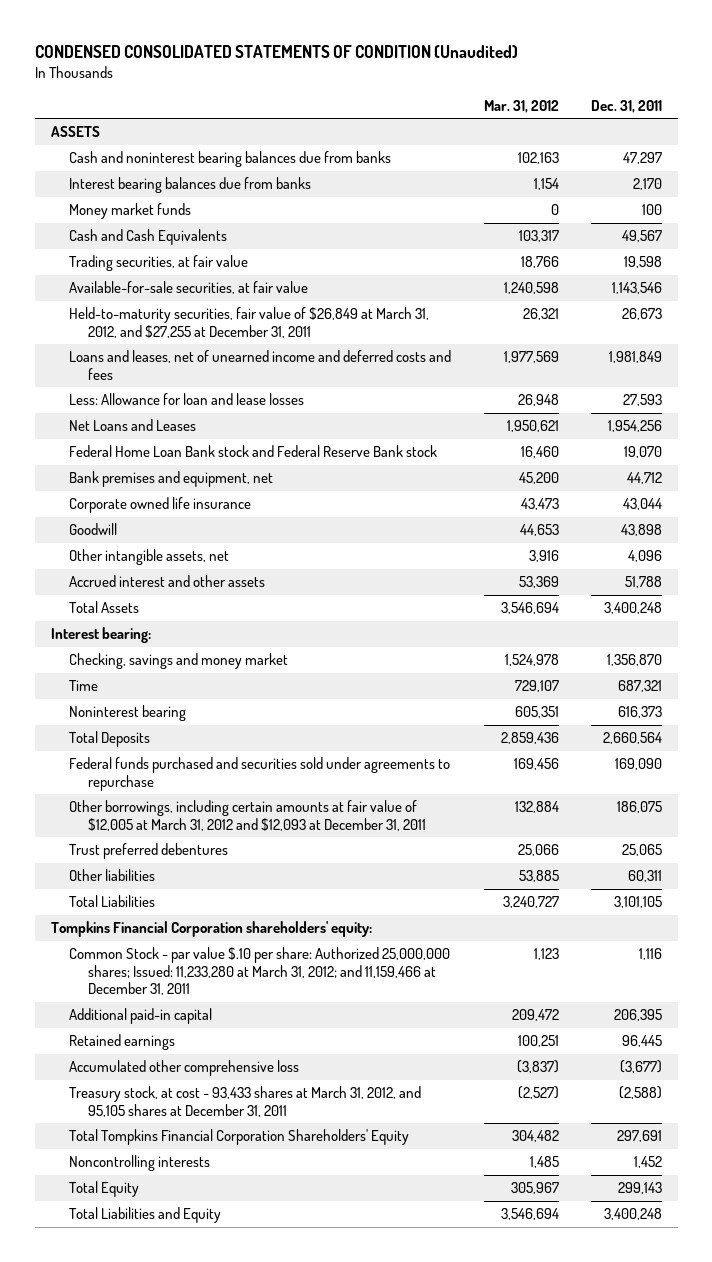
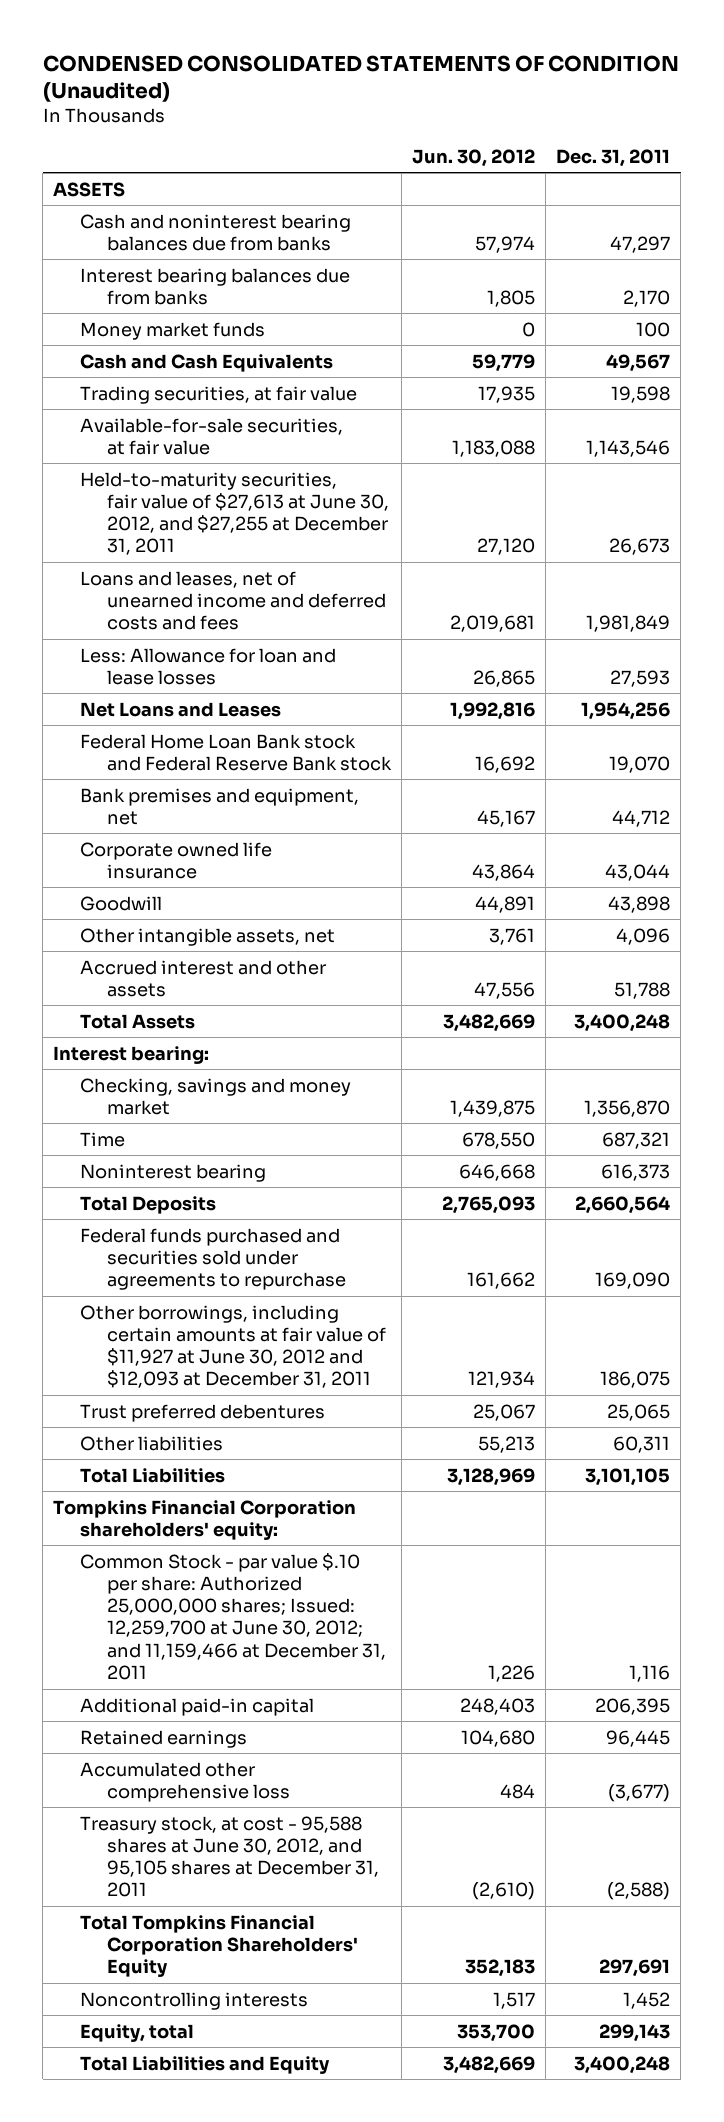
[483,99,559,113] Mar. 31, 2012 -> none
none -> [412,148,536,167] Jun. 30, 2012
[69,307,430,338] Held-to-maturity securities, fair value of $26,849 at March 31, 2012, and $27,255 at December 31, 2011 -> [80,471,390,556] Held-to-maturity securities, fair value of $27,613 at June 30, 2012, and $27,255 at December 31, 2011
[69,800,427,831] Other borrowings, including certain amounts at fair value of $12,005 at March 31, 2012 and $12,093 at December 31, 2011 -> [80,1304,387,1389] Other borrowings, including certain amounts at fair value of $11,927 at June 30, 2012 and $12,093 at December 31, 2011
[69,947,451,996] Common Stock - par value $.10 per share: Authorized 25,000,000 shares; Issued: 11,233,280 at March 31, 2012; and 11,159,466 at December 31, 2011 -> [80,1552,387,1681] Common Stock - par value $.10 per share: Authorized 25,000,000 shares; Issued: 12,259,700 at June 30, 2012; and 11,159,466 at December 31, 2011
[69,1086,422,1117] Treasury stock, at cost - 93,433 shares at March 31, 2012, and 95,105 shares at December 31, 2011 -> [80,1815,380,1898] Treasury stock, at cost - 95,588 shares at June 30, 2012, and 95,105 shares at December 31, 2011
[69,1181,140,1198] Total Equity -> [80,2023,195,2042] Equity, total

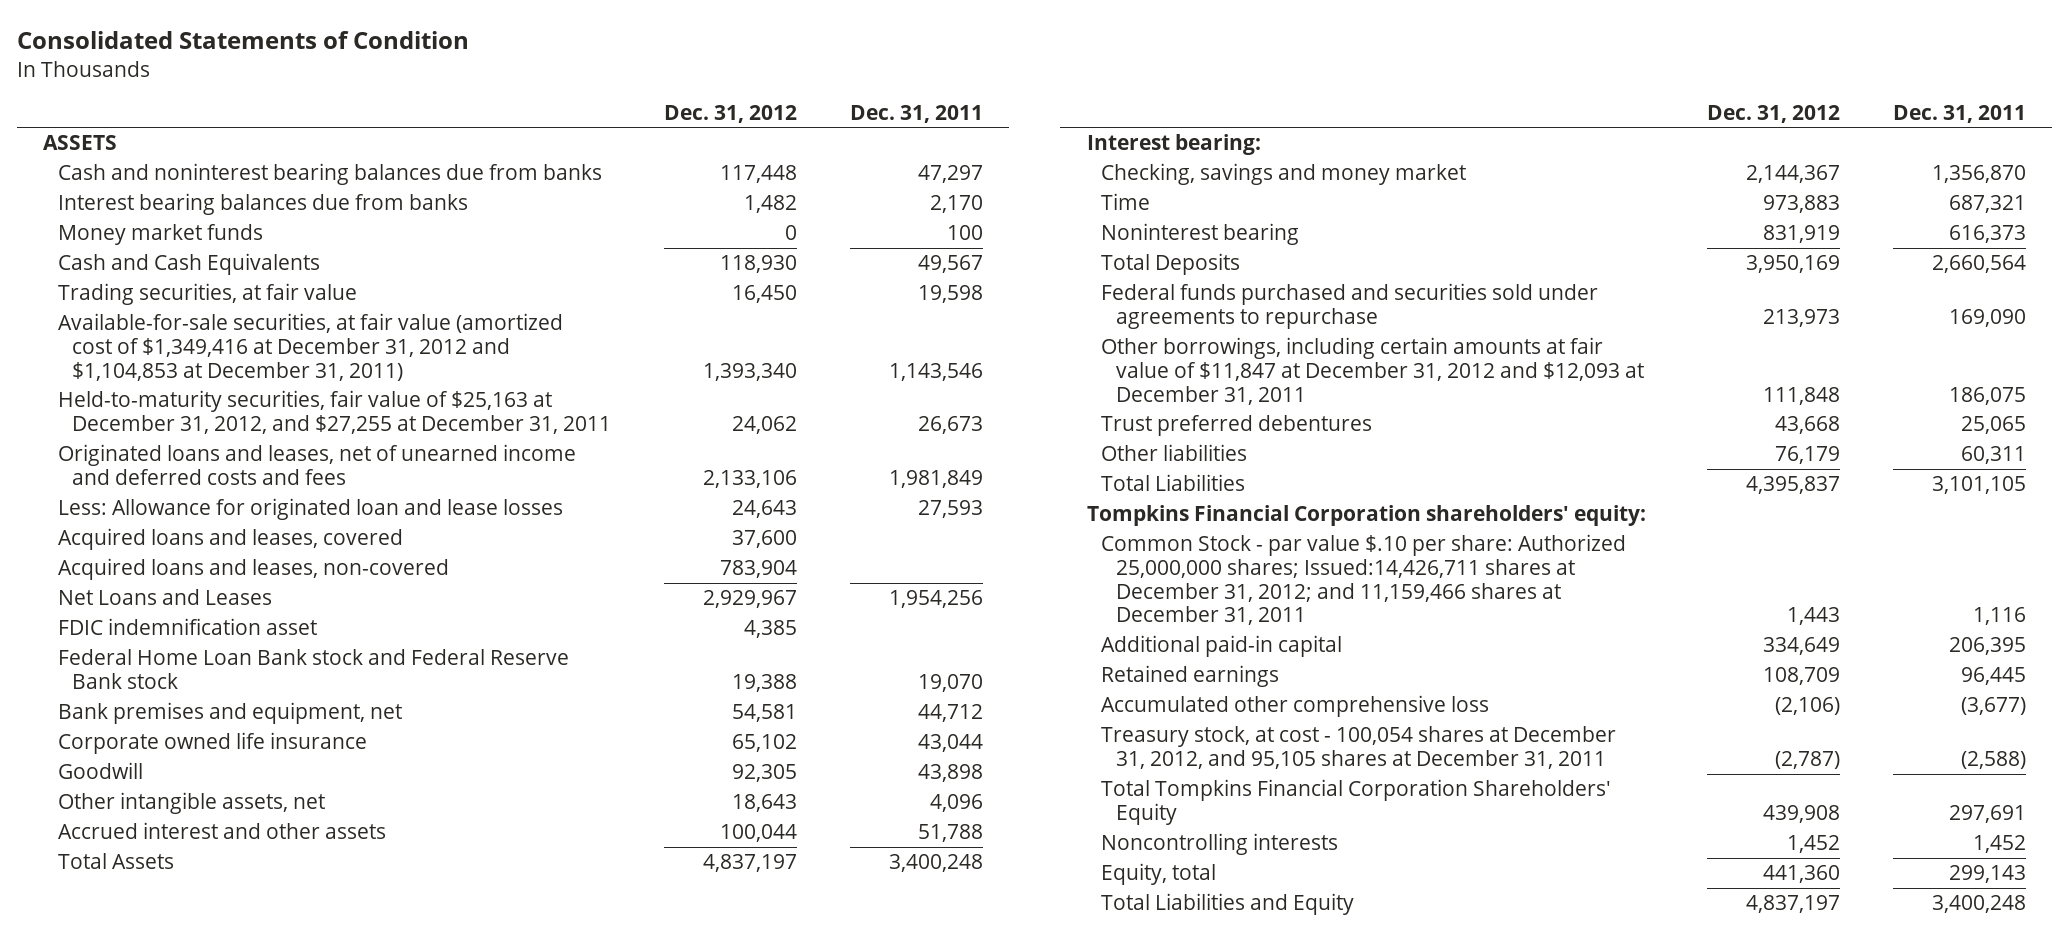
[42,54,679,103] CONDENSED CONSOLIDATED STATEMENTS OF CONDITION (Unaudited) -> [17,30,470,49] Consolidated Statements of Condition
[412,148,536,167] Jun. 30, 2012 -> none
none -> [664,104,798,123] Dec. 31, 2012
[80,417,344,455] Available-for-sale securities, at fair value -> [57,313,563,381] Available-for-sale securities, at fair value (amortized cost of $1,349,416 at December 31, 2012 and $1,104,853 at December 31, 2011)
[80,471,390,556] Held-to-maturity securities, fair value of $27,613 at June 30, 2012, and $27,255 at December 31, 2011 -> [57,390,612,435] Held-to-maturity securities, fair value of $25,163 at December 31, 2012, and $27,255 at December 31, 2011
[80,570,387,631] Loans and leases, net of unearned income and deferred costs and fees -> [57,444,576,486] Originated loans and leases, net of unearned income and deferred costs and fees
[80,647,337,685] Less: Allowance for loan and lease losses -> [57,498,563,521] Less: Allowance for originated loan and lease losses
none -> [57,528,403,551] Acquired loans and leases, covered
none -> [57,558,449,581] Acquired loans and leases, non-covered
none -> [57,618,317,636] FDIC indemnification asset
[80,1304,387,1389] Other borrowings, including certain amounts at fair value of $11,927 at June 30, 2012 and $12,093 at December 31, 2011 -> [1101,337,1644,405] Other borrowings, including certain amounts at fair value of $11,847 at December 31, 2012 and $12,093 at December 31, 2011
[80,1552,387,1681] Common Stock - par value $.10 per share: Authorized 25,000,000 shares; Issued: 12,259,700 at June 30, 2012; and 11,159,466 at December 31, 2011 -> [1101,534,1627,626] Common Stock - par value $.10 per share: Authorized 25,000,000 shares; Issued:14,426,711 shares at December 31, 2012; and 11,159,466 shares at December 31, 2011
[80,1815,380,1898] Treasury stock, at cost - 95,588 shares at June 30, 2012, and 95,105 shares at December 31, 2011 -> [1101,726,1617,770] Treasury stock, at cost - 100,054 shares at December 31, 2012, and 95,105 shares at December 31, 2011

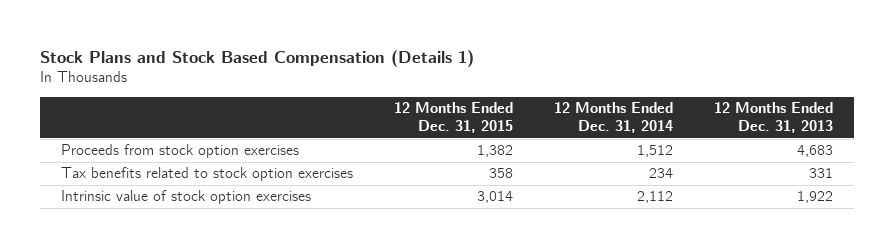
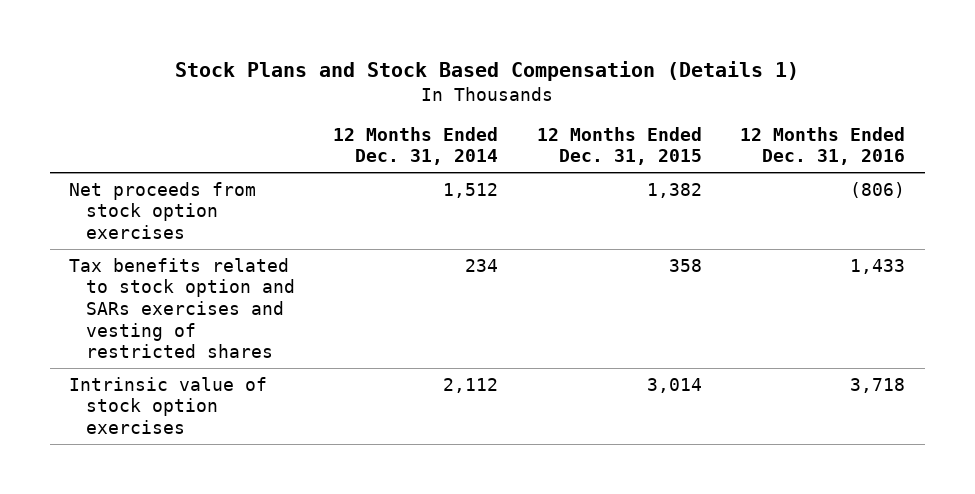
[714,102,834,134] 12 Months Ended Dec. 31, 2013 -> none
none -> [740,126,906,166] 12 Months Ended Dec. 31, 2016
[60,144,299,159] Proceeds from stock option exercises -> [69,181,257,239] Net proceeds from stock option exercises
[60,167,353,182] Tax benefits related to stock option exercises -> [69,257,295,359] Tax benefits related to stock option and SARs exercises and vesting of restricted shares

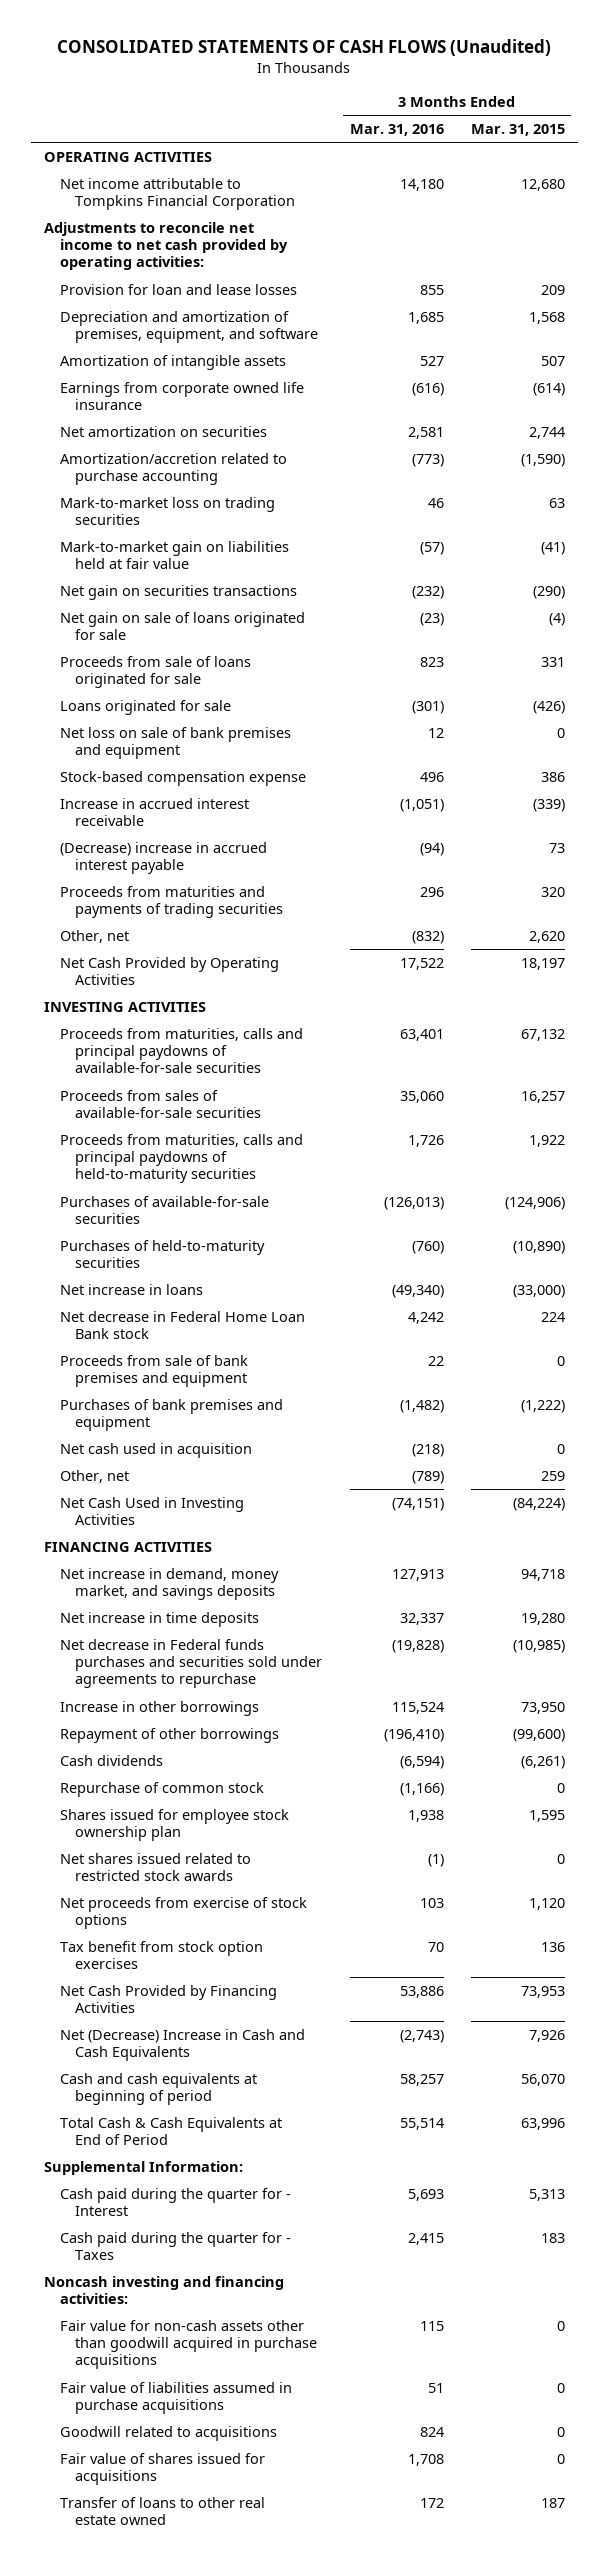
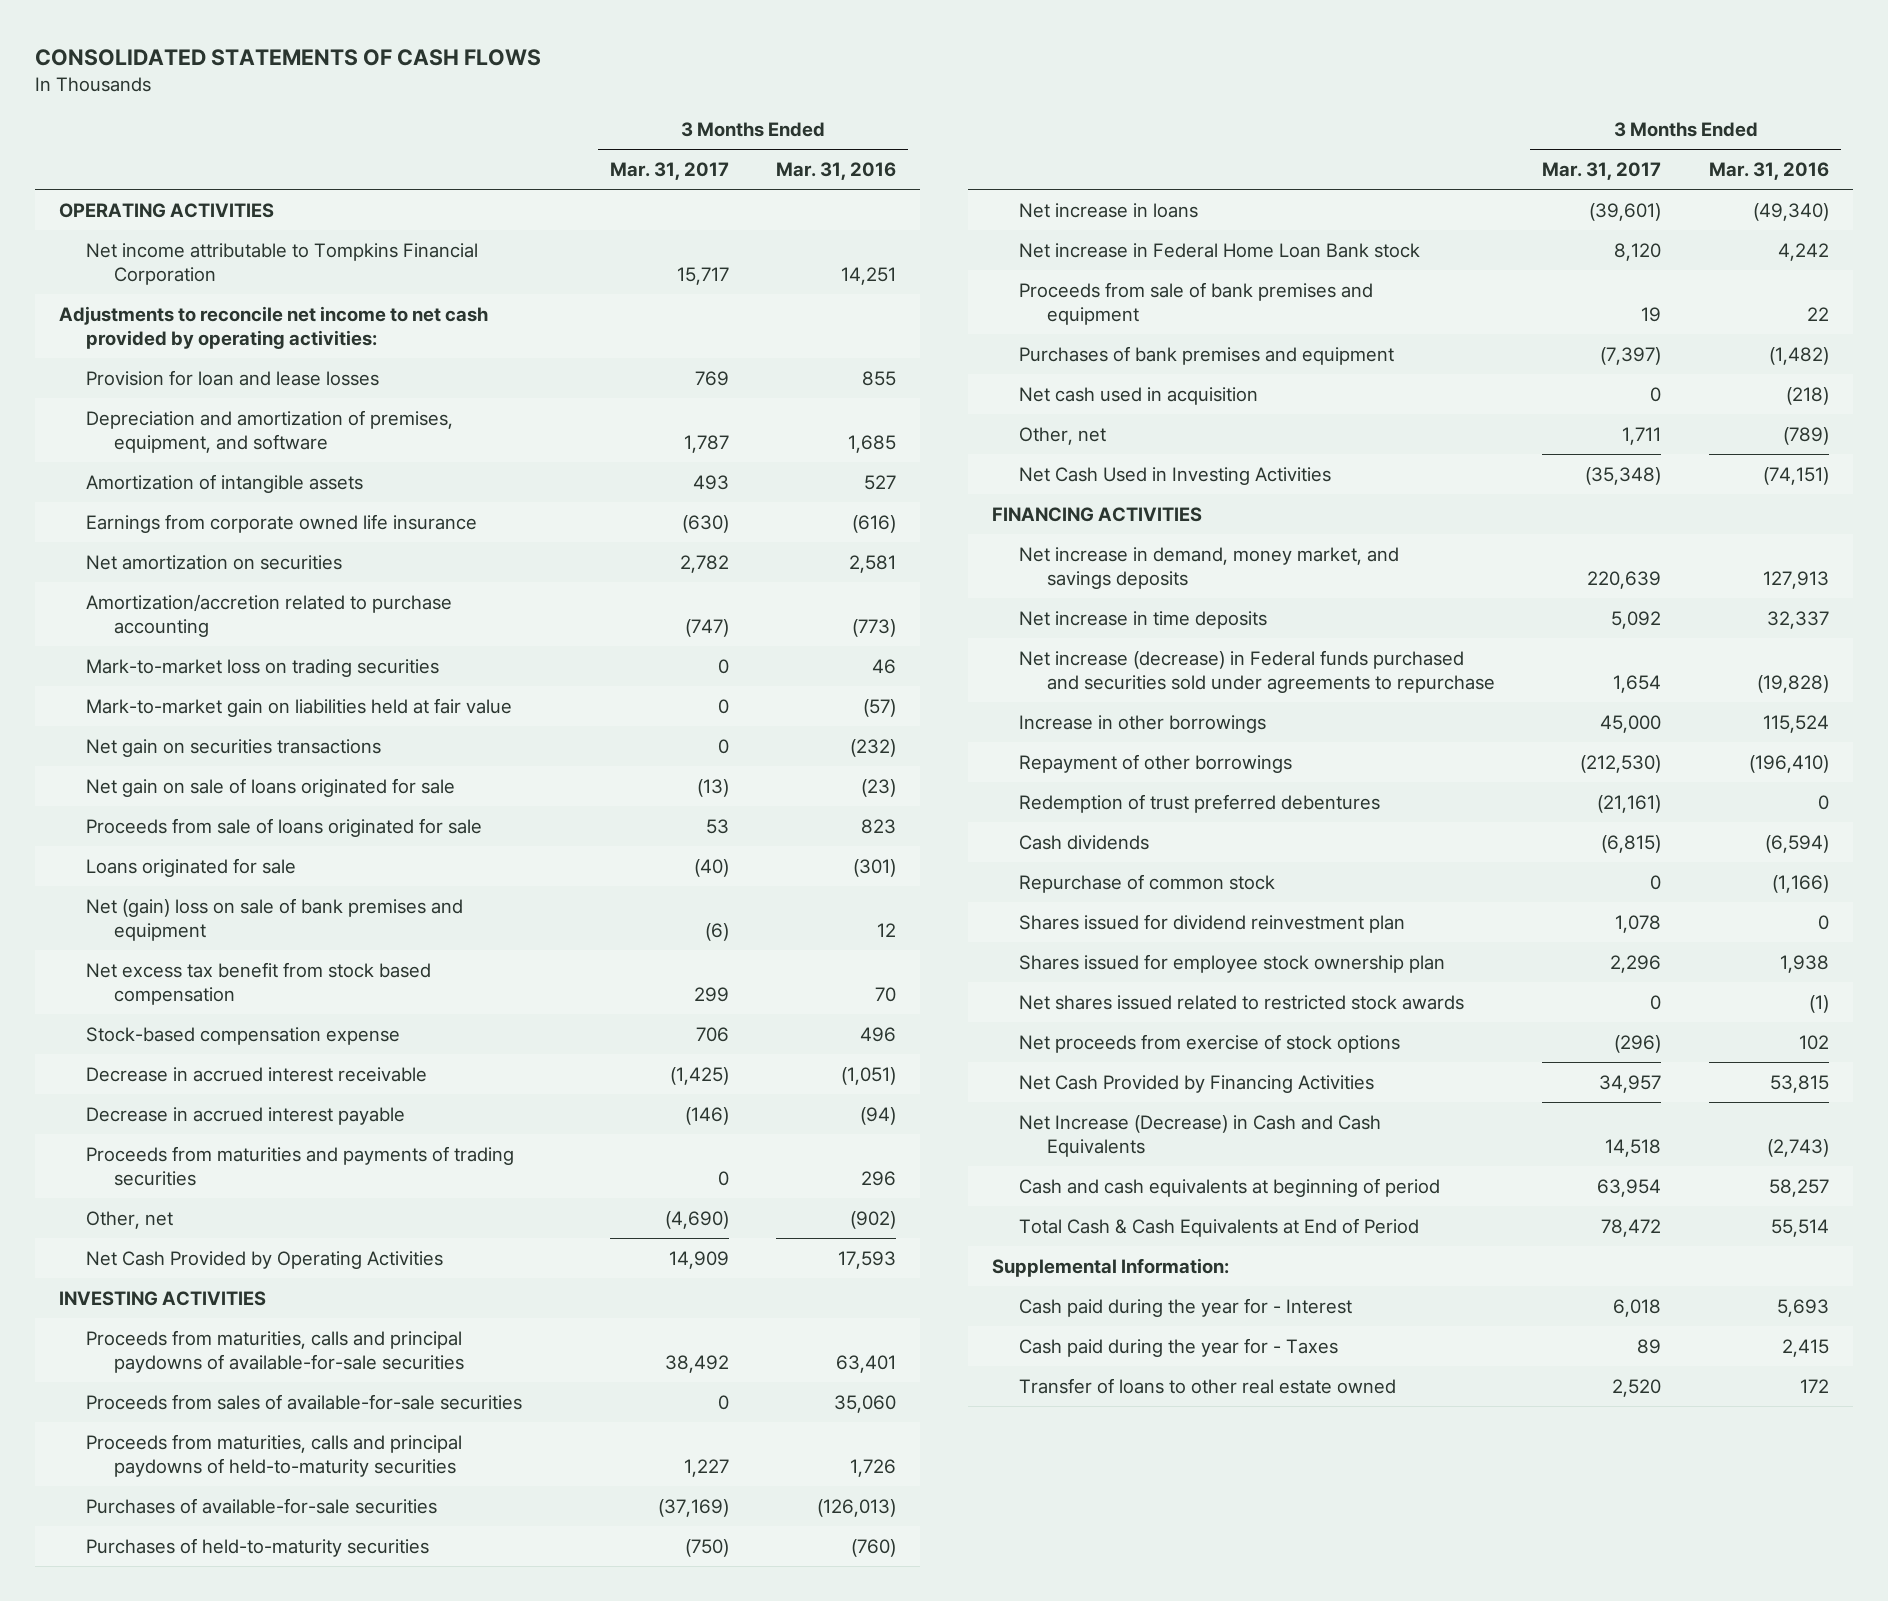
[57,39,552,57] CONSOLIDATED STATEMENTS OF CASH FLOWS (Unaudited) -> [35,48,542,66] CONSOLIDATED STATEMENTS OF CASH FLOWS
[470,123,565,136] Mar. 31, 2015 -> none
none -> [609,162,729,181] Mar. 31, 2017
[399,178,444,191] 14,180 -> [841,267,897,286] 14,251
[59,726,291,760] Net loss on sale of bank premises and equipment -> [86,897,464,942] Net (gain) loss on sale of bank premises and equipment
none -> [86,961,432,1006] Net excess tax benefit from stock based compensation
[59,797,249,827] Increase in accrued interest receivable -> [86,1066,428,1082] Decrease in accrued interest receivable
[59,841,267,875] (Decrease) increase in accrued interest payable -> [86,1106,406,1125] Decrease in accrued interest payable
[411,930,444,944] (832) -> [850,1210,897,1229] (902)
[399,957,444,970] 17,522 -> [838,1250,897,1269] 17,593
[59,1310,305,1340] Net decrease in Federal Home Loan Bank stock -> [1019,242,1421,258] Net increase in Federal Home Loan Bank stock
[59,1638,323,1689] Net decrease in Federal funds purchases and securities sold under agreements to repurchase -> [1019,649,1495,694] Net increase (decrease) in Federal funds purchased and securities sold under agreements to repurchase
none -> [1019,793,1381,813] Redemption of trust preferred debentures
none -> [1019,913,1406,933] Shares issued for dividend reinvestment plan
[59,1940,263,1970] Tax benefit from stock option exercises -> none
[419,1897,444,1908] 103 -> [1799,1034,1830,1050] 102
[399,1985,444,1998] 53,886 -> [1770,1074,1830,1093] 53,815
[59,2028,305,2062] Net (Decrease) Increase in Cash and Cash Equivalents -> [1019,1114,1382,1158] Net Increase (Decrease) in Cash and Cash Equivalents
[44,2275,285,2305] Noncash investing and financing activities: -> none
[59,2319,318,2370] Fair value for non-cash assets other than goodwill acquired in purchase acquisitions -> none
[59,2381,292,2415] Fair value of liabilities assumed in purchase acquisitions -> none
[59,2425,277,2441] Goodwill related to acquisitions -> none
[59,2452,265,2486] Fair value of shares issued for acquisitions -> none
[59,2187,291,2217] Cash paid during the quarter for - Interest -> [1019,1297,1353,1317] Cash paid during the year for - Interest
[59,2231,291,2261] Cash paid during the quarter for - Taxes -> [1019,1337,1339,1357] Cash paid during the year for - Taxes

